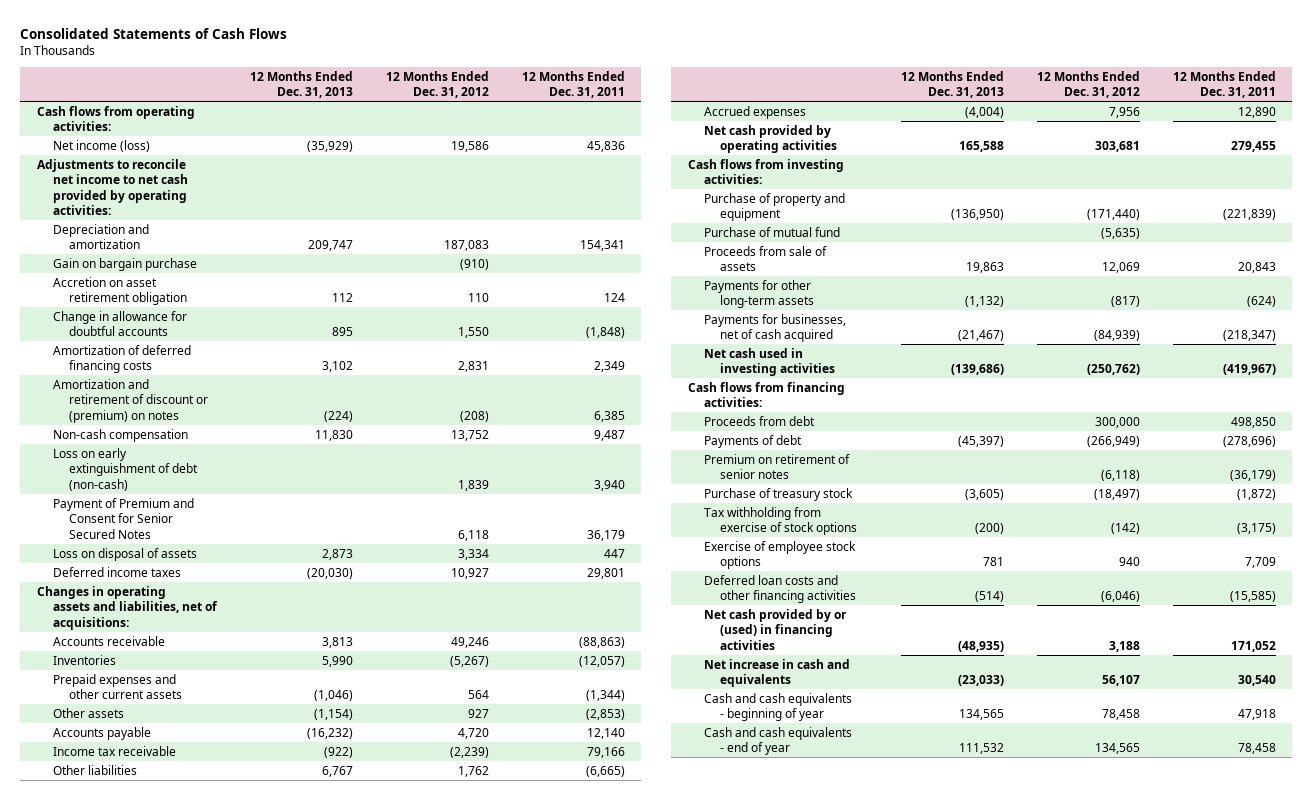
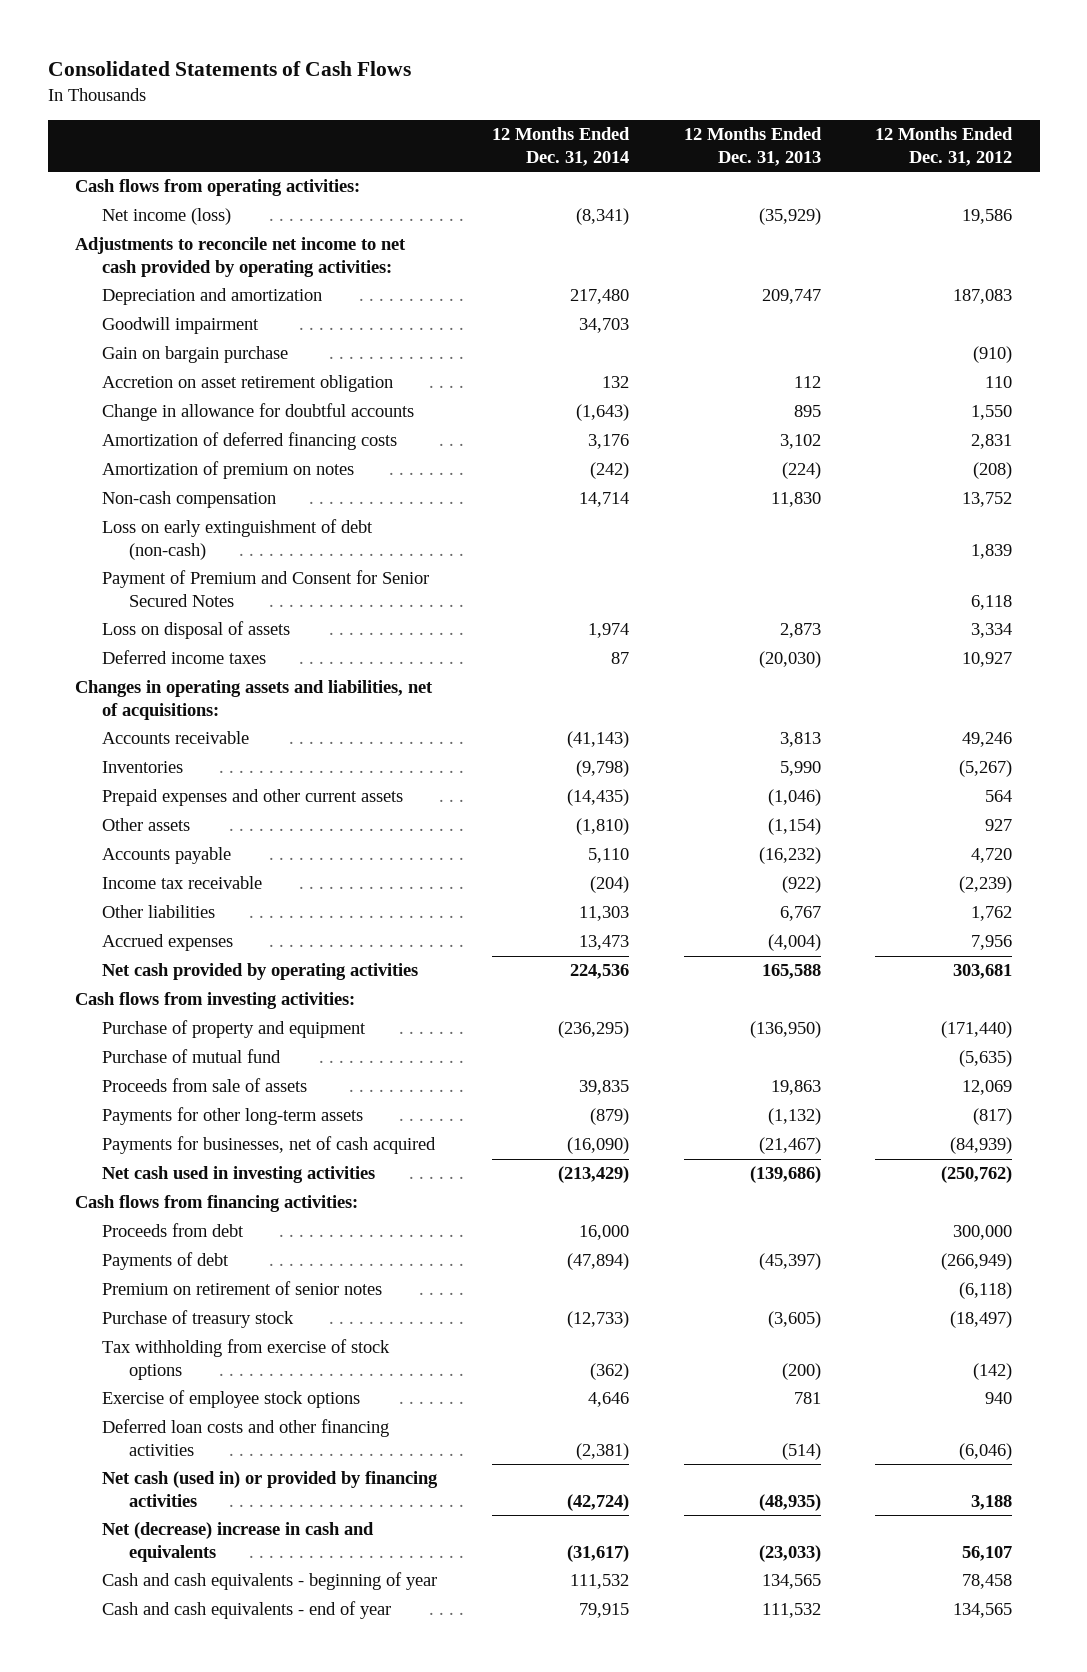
[521,70,625,99] 12 Months Ended Dec. 31, 2011 -> none
none -> [491,127,630,166] 12 Months Ended Dec. 31, 2014
none -> [101,317,259,335] Goodwill impairment
[52,378,208,423] Amortization and retirement of discount or (premium) on notes -> [101,461,354,480] Amortization of premium on notes
[703,608,847,650] Net cash provided by or (used) in financing activities -> [101,1471,438,1507] Net cash (used in) or provided by financing activities
[703,658,850,688] Net increase in cash and equivalents -> [101,1522,374,1562] Net (decrease) increase in cash and equivalents

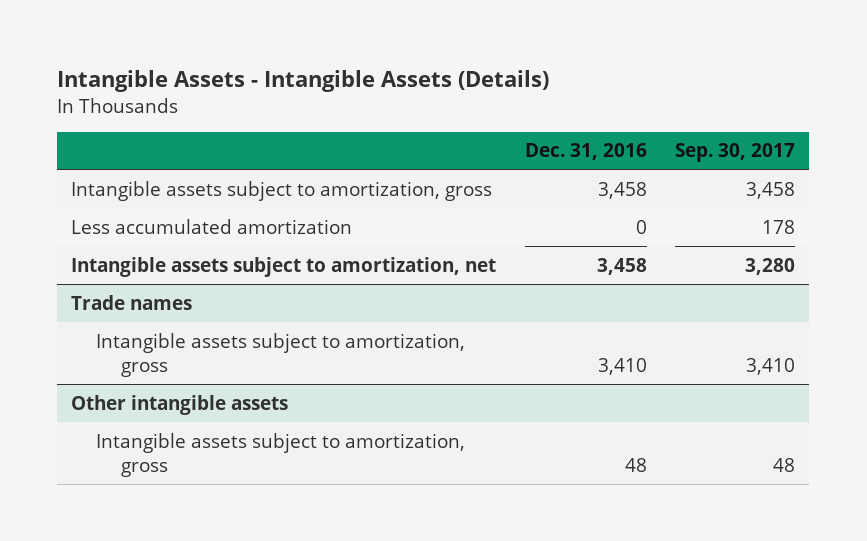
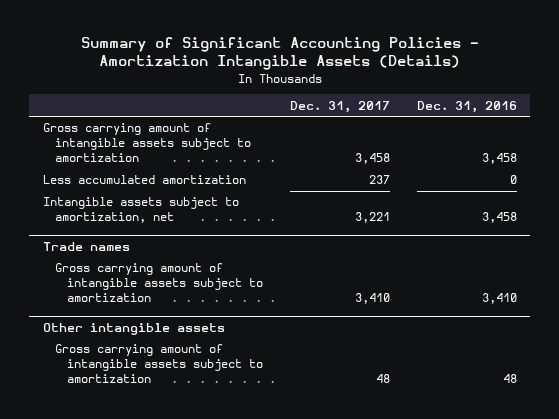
[57,69,550,92] Intangible Assets - Intangible Assets (Details) -> [80,36,479,71] Summary of Significant Accounting Policies - Amortization Intangible Assets (Details)
[675,143,796,163] Sep. 30, 2017 -> none
none -> [289,100,390,113] Dec. 31, 2017
[71,180,493,201] Intangible assets subject to amortization, gross -> [42,123,251,163] Gross carrying amount of intangible assets subject to amortization
[96,332,466,377] Intangible assets subject to amortization, gross -> [54,263,263,303] Gross carrying amount of intangible assets subject to amortization
[96,432,466,477] Intangible assets subject to amortization, gross -> [54,344,263,384] Gross carrying amount of intangible assets subject to amortization

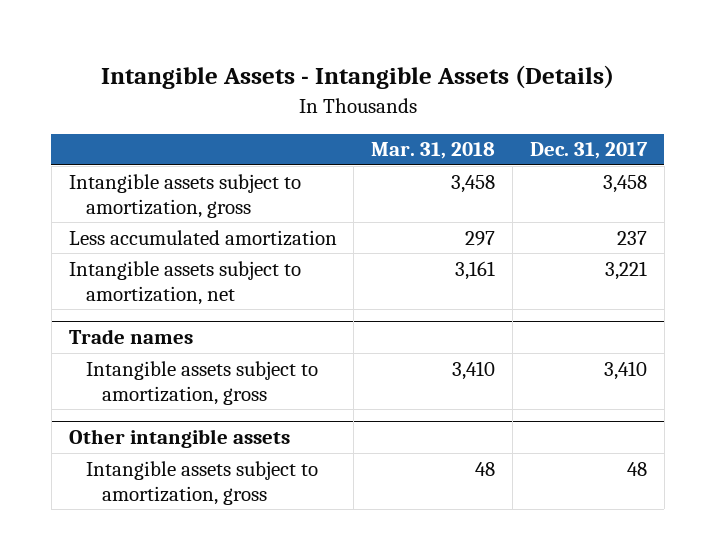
[80,36,479,71] Summary of Significant Accounting Policies - Amortization Intangible Assets (Details) -> [100,65,614,90] Intangible Assets - Intangible Assets (Details)
[416,100,517,113] Dec. 31, 2016 -> none
none -> [371,142,496,160] Mar. 31, 2018
[42,123,251,163] Gross carrying amount of intangible assets subject to amortization -> [68,173,301,218] Intangible assets subject to amortization, gross
[54,263,263,303] Gross carrying amount of intangible assets subject to amortization -> [85,360,318,405] Intangible assets subject to amortization, gross
[54,344,263,384] Gross carrying amount of intangible assets subject to amortization -> [85,460,318,505] Intangible assets subject to amortization, gross

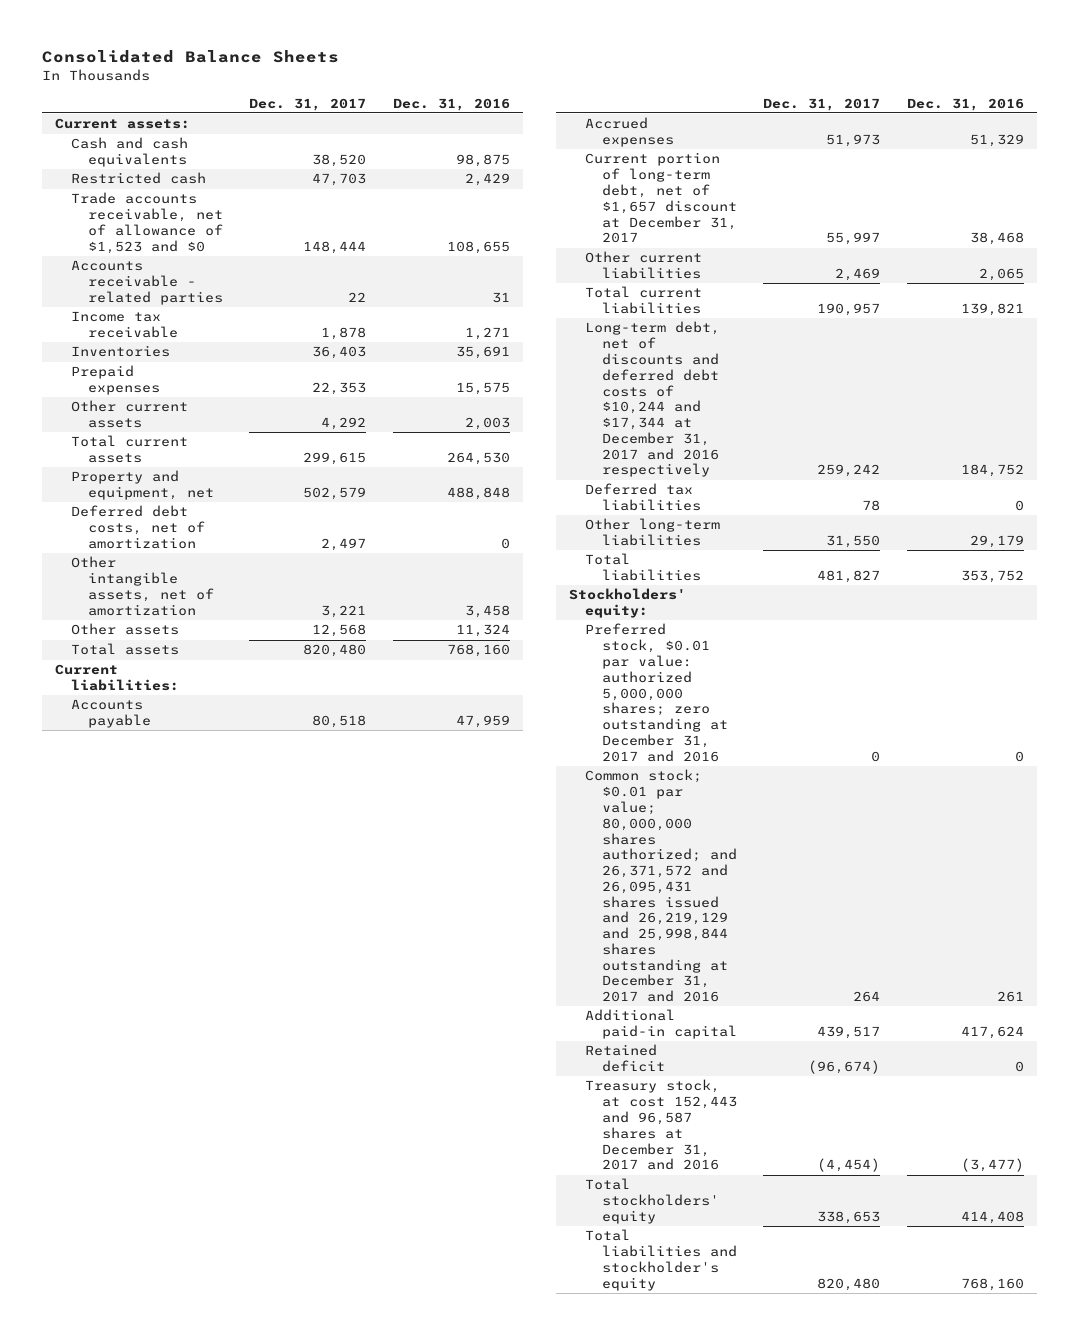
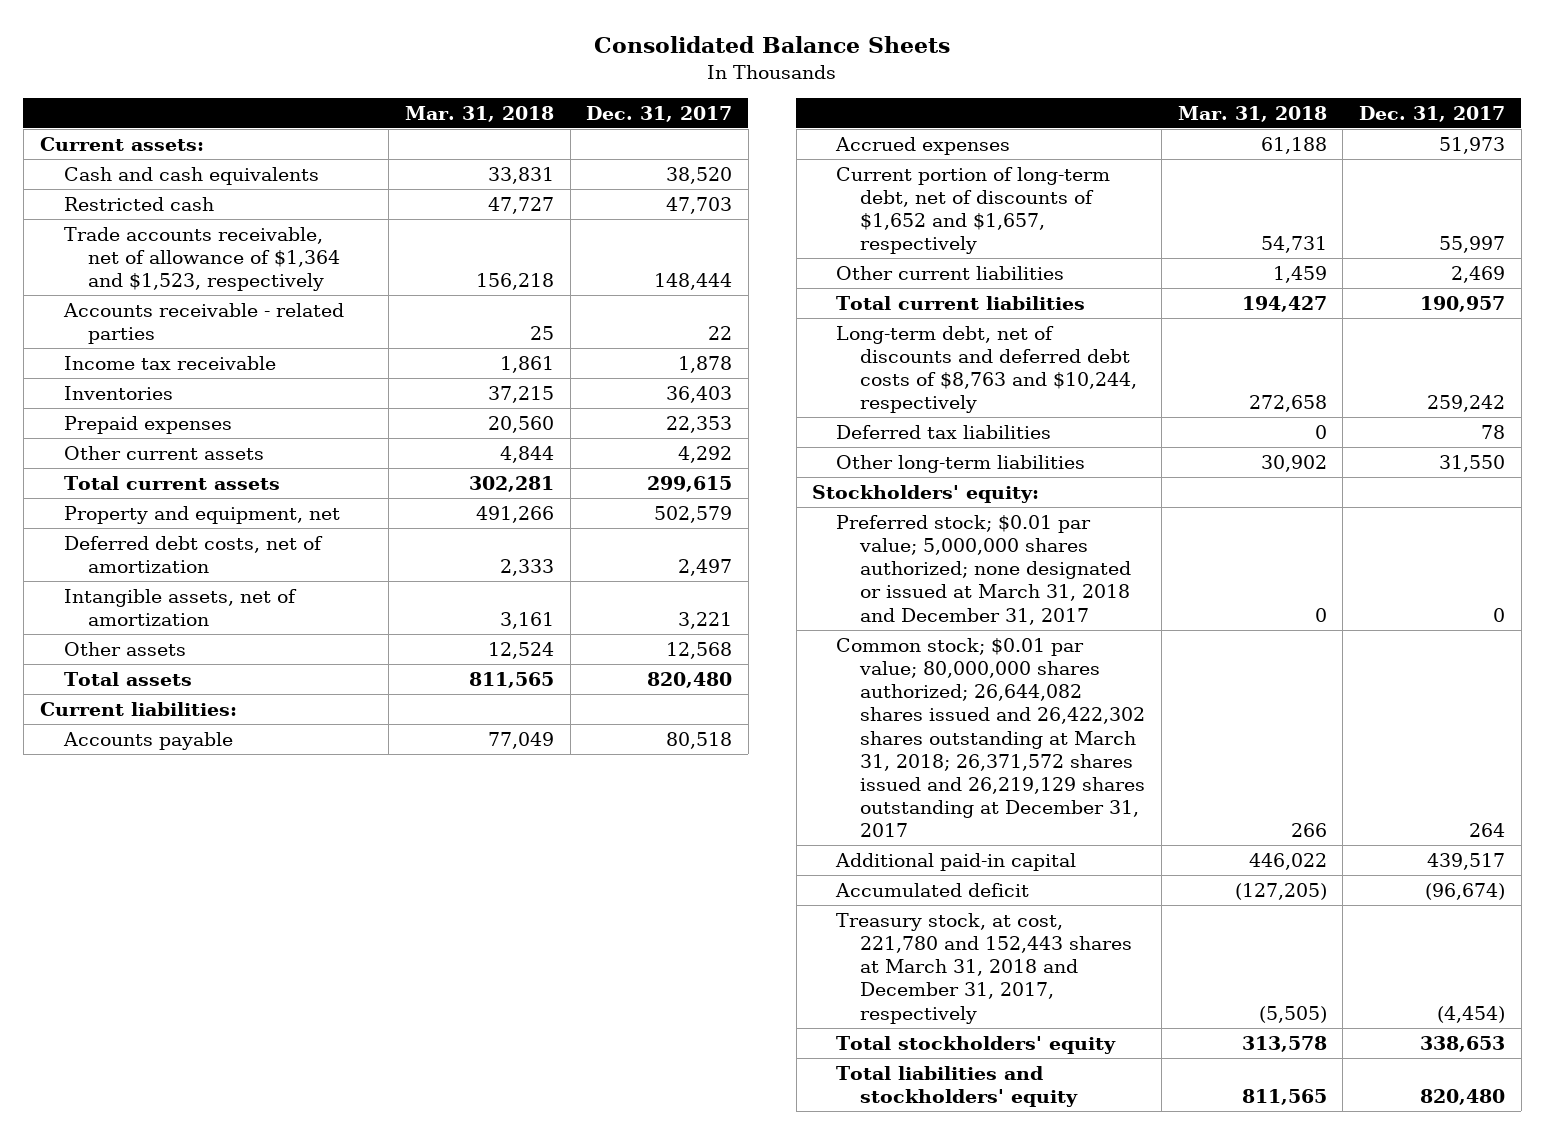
[392,97,510,111] Dec. 31, 2016 -> none
none -> [404,105,554,122] Mar. 31, 2018
[71,192,223,254] Trade accounts receivable, net of allowance of $1,523 and $0 -> [63,226,340,292] Trade accounts receivable, net of allowance of $1,364 and $1,523, respectively
[71,556,214,616] Other intangible assets, net of amortization -> [63,588,297,627] Intangible assets, net of amortization
[585,152,737,244] Current portion of long-term debt, net of $1,657 discount at December 31, 2017 -> [836,166,1111,255] Current portion of long-term debt, net of discounts of $1,652 and $1,657, respectively
[585,321,721,478] Long-term debt, net of discounts and deferred debt costs of $10,244 and $17,344 at December 31, 2017 and 2016 respectively -> [836,325,1138,414] Long-term debt, net of discounts and deferred debt costs of $8,763 and $10,244, respectively
[585,553,701,582] Total liabilities -> none
[585,623,728,762] Preferred stock, $0.01 par value: authorized 5,000,000 shares; zero outstanding at December 31, 2017 and 2016 -> [836,514,1132,625] Preferred stock; $0.01 par value; 5,000,000 shares authorized; none designated or issued at March 31, 2018 and December 31, 2017
[585,769,737,1003] Common stock; $0.01 par value; 80,000,000 shares authorized; and 26,371,572 and 26,095,431 shares issued and 26,219,129 and 25,998,844 shares outstanding at December 31, 2017 and 2016 -> [836,637,1146,838] Common stock; $0.01 par value; 80,000,000 shares authorized; 26,644,082 shares issued and 26,422,302 shares outstanding at March 31, 2018; 26,371,572 shares issued and 26,219,129 shares outstanding at December 31, 2017
[585,1044,665,1073] Retained deficit -> [835,882,1030,897] Accumulated deficit
[585,1079,737,1171] Treasury stock, at cost 152,443 and 96,587 shares at December 31, 2017 and 2016 -> [836,912,1133,1024] Treasury stock, at cost, 221,780 and 152,443 shares at March 31, 2018 and December 31, 2017, respectively
[585,1229,737,1291] Total liabilities and stockholder's equity -> [836,1065,1079,1108] Total liabilities and stockholders' equity

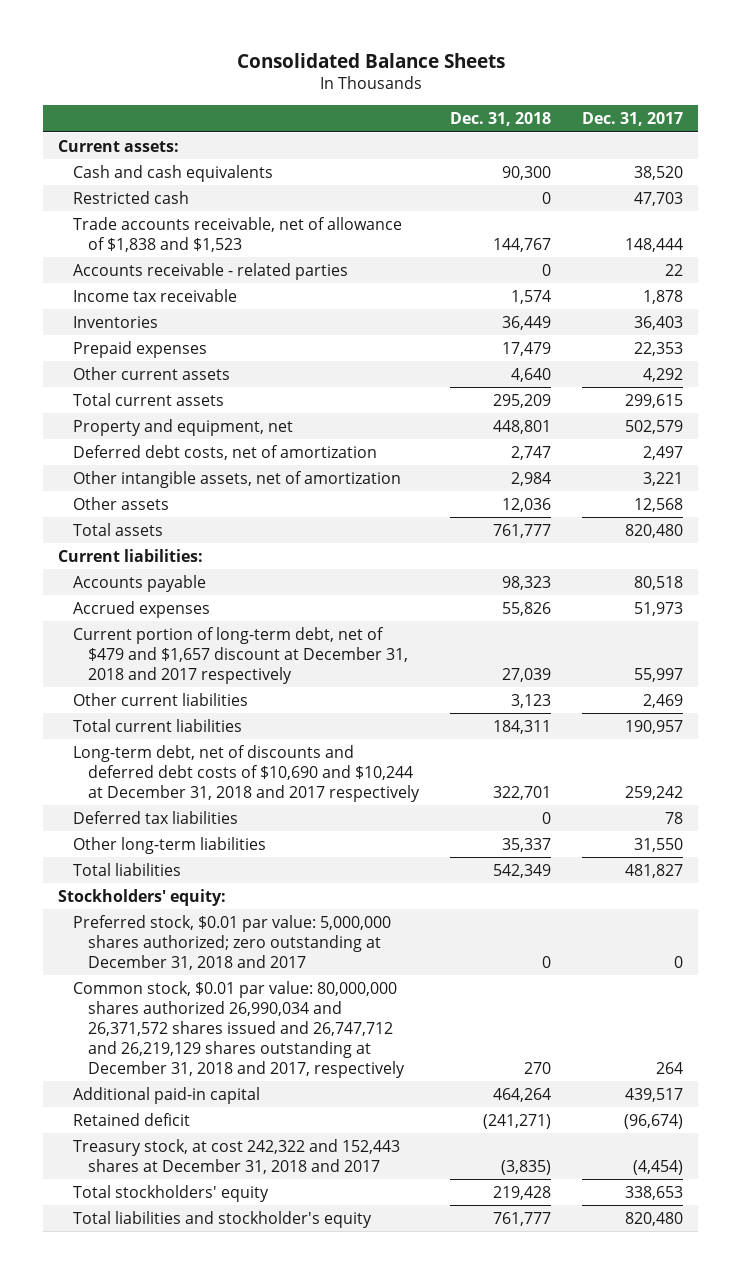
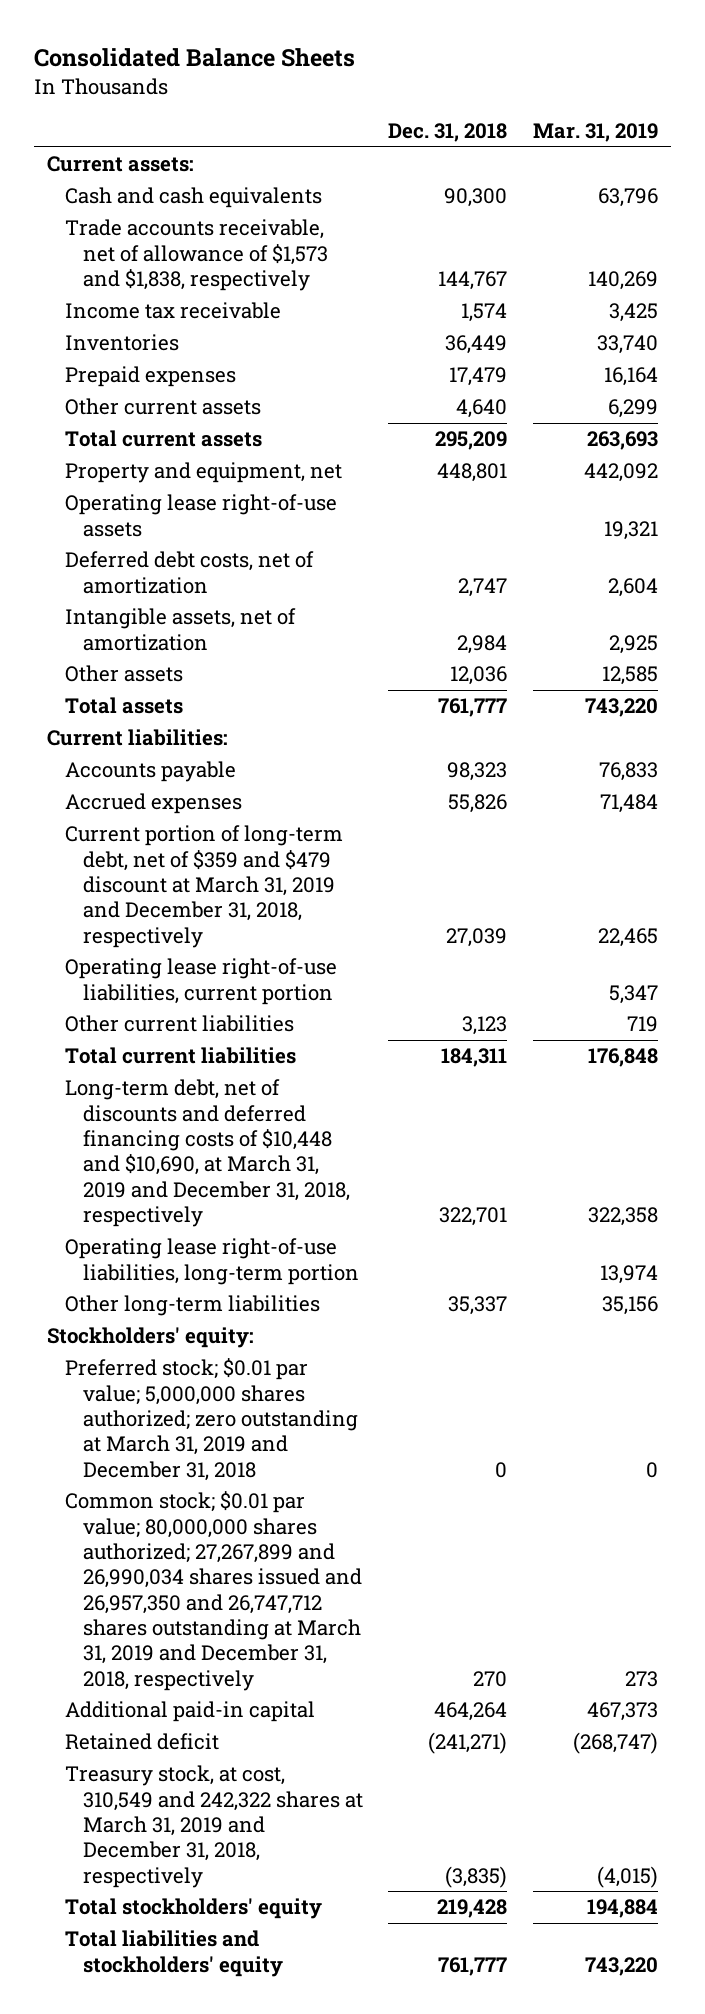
[582,112,684,127] Dec. 31, 2017 -> none
none -> [533,123,659,143] Mar. 31, 2019
[73,190,190,204] Restricted cash -> none
[73,262,349,280] Accounts receivable - related parties -> none
[73,216,403,252] Trade accounts receivable, net of allowance of $1,838 and $1,523 -> [64,219,328,292] Trade accounts receivable, net of allowance of $1,573 and $1,838, respectively
none -> [64,494,337,537] Operating lease right-of-use assets
[73,470,402,488] Other intangible assets, net of amortization -> [64,608,296,651] Intangible assets, net of amortization
[73,626,409,684] Current portion of long-term debt, net of $479 and $1,657 discount at December 31, 2018 and 2017 respectively -> [64,825,343,948] Current portion of long-term debt, net of $359 and $479 discount at March 31, 2019 and December 31, 2018, respectively
none -> [64,958,337,1005] Operating lease right-of-use liabilities, current portion
[73,810,239,824] Deferred tax liabilities -> none
[73,744,421,802] Long-term debt, net of discounts and deferred debt costs of $10,690 and $10,244 at December 31, 2018 and 2017 respectively -> [64,1079,350,1227] Long-term debt, net of discounts and deferred financing costs of $10,448 and $10,690, at March 31, 2019 and December 31, 2018, respectively
none -> [64,1238,359,1285] Operating lease right-of-use liabilities, long-term portion
[73,862,182,876] Total liabilities -> none
[73,914,392,970] Preferred stock, $0.01 par value: 5,000,000 shares authorized; zero outstanding at December 31, 2018 and 2017 -> [64,1358,358,1481] Preferred stock; $0.01 par value; 5,000,000 shares authorized; zero outstanding at March 31, 2019 and December 31, 2018
[73,980,406,1079] Common stock, $0.01 par value: 80,000,000 shares authorized 26,990,034 and 26,371,572 shares issued and 26,747,712 and 26,219,129 shares outstanding at December 31, 2018 and 2017, respectively -> [64,1491,362,1691] Common stock; $0.01 par value; 80,000,000 shares authorized; 27,267,899 and 26,990,034 shares issued and 26,957,350 and 26,747,712 shares outstanding at March 31, 2019 and December 31, 2018, respectively
[73,1138,401,1174] Treasury stock, at cost 242,322 and 152,443 shares at December 31, 2018 and 2017 -> [64,1765,363,1888] Treasury stock, at cost, 310,549 and 242,322 shares at March 31, 2019 and December 31, 2018, respectively
[73,1210,373,1228] Total liabilities and stockholder's equity -> [64,1930,283,1977] Total liabilities and stockholders' equity

